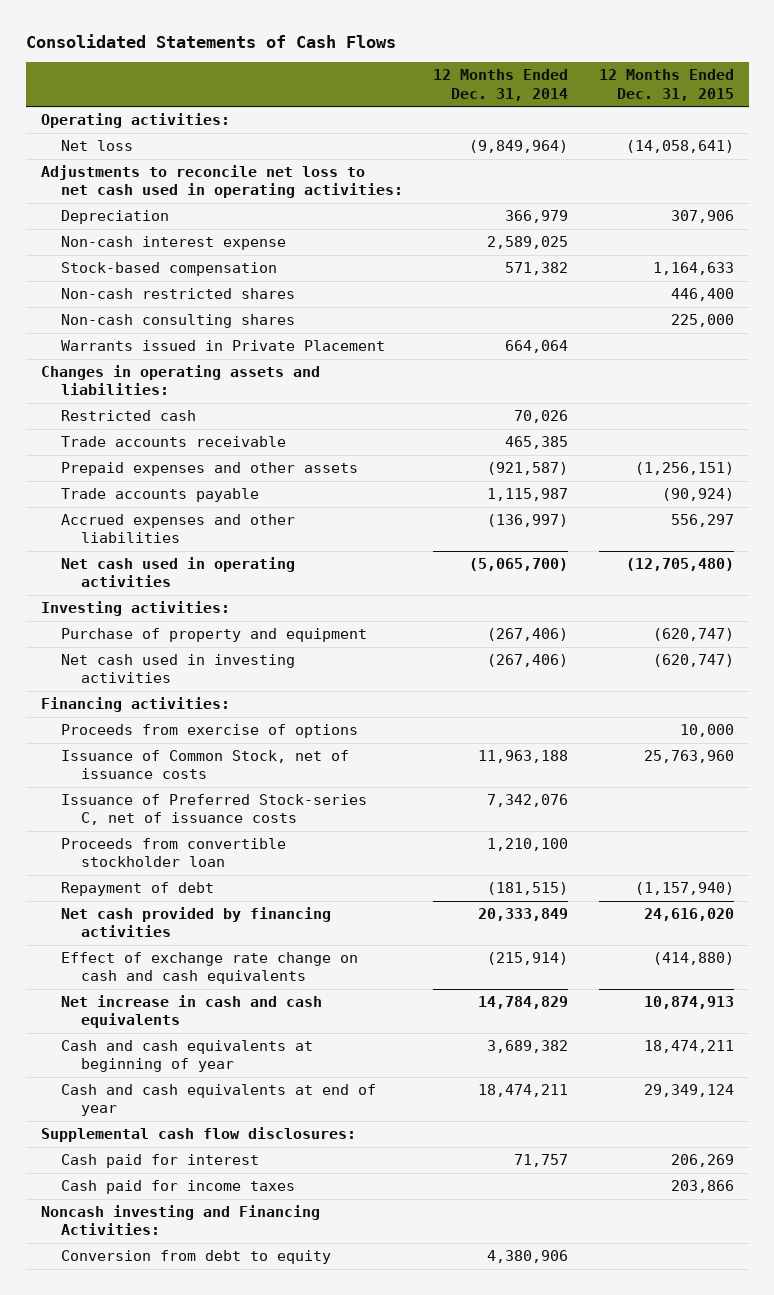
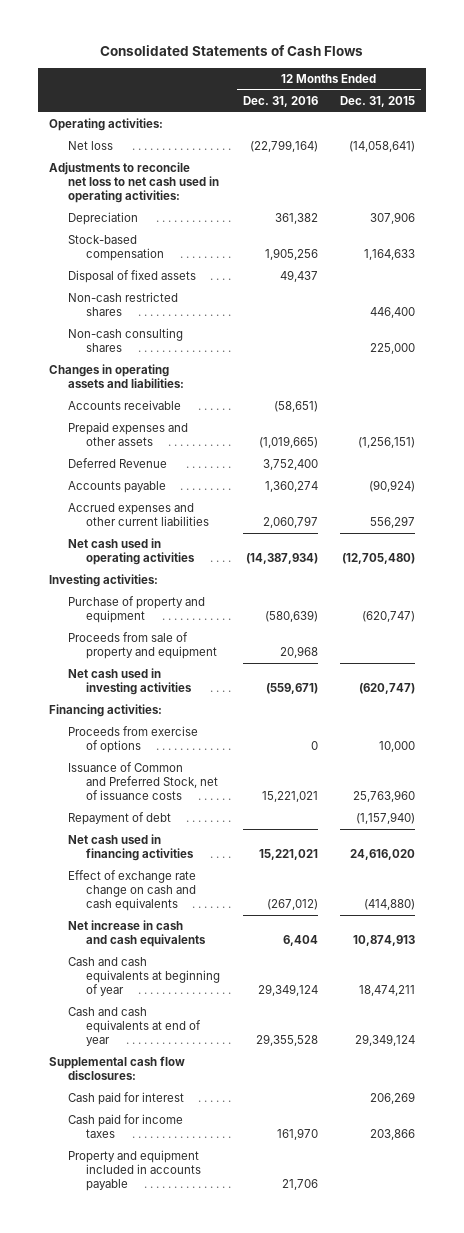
[433,69,569,101] 12 Months Ended Dec. 31, 2014 -> none
none -> [242,96,318,108] Dec. 31, 2016
[60,236,286,251] Non-cash interest expense -> none
none -> [67,270,196,284] Disposal of fixed assets
[60,340,385,352] Warrants issued in Private Placement -> none
[60,410,196,422] Restricted cash -> none
[60,436,286,448] Trade accounts receivable -> [67,400,181,411] Accounts receivable
none -> [67,458,167,469] Deferred Revenue
[60,488,259,503] Trade accounts payable -> [67,481,166,494] Accounts payable
[60,514,295,544] Accrued expenses and other liabilities -> [67,503,210,527] Accrued expenses and other current liabilities
none -> [67,632,218,660] Proceeds from sale of property and equipment
[60,794,367,826] Issuance of Preferred Stock-series C, net of issuance costs -> none
[60,838,286,868] Proceeds from convertible stockholder loan -> none
[60,750,349,780] Issuance of Common Stock, net of issuance costs -> [67,762,219,800] Issuance of Common and Preferred Stock, net of issuance costs
[60,907,331,938] Net cash provided by financing activities -> [67,834,195,862] Net cash used in financing activities
[40,1205,320,1236] Noncash investing and Financing Activities: -> none
[60,1250,331,1265] Conversion from debt to equity -> none
none -> [67,1150,202,1191] Property and equipment included in accounts payable

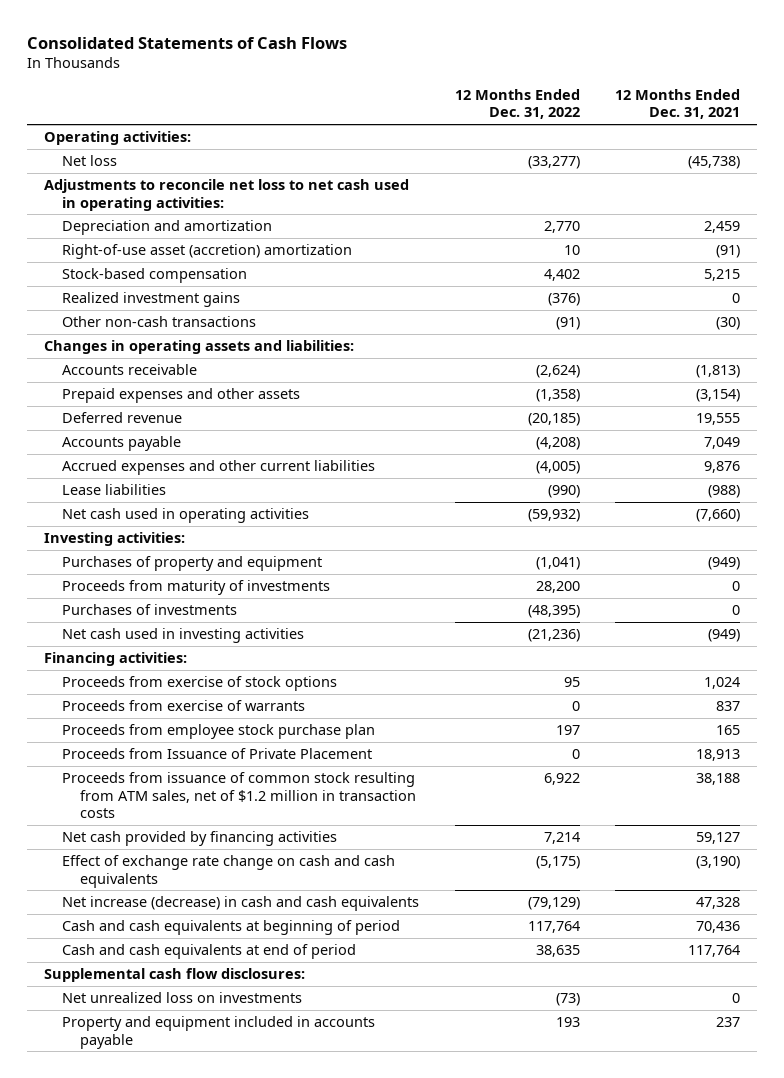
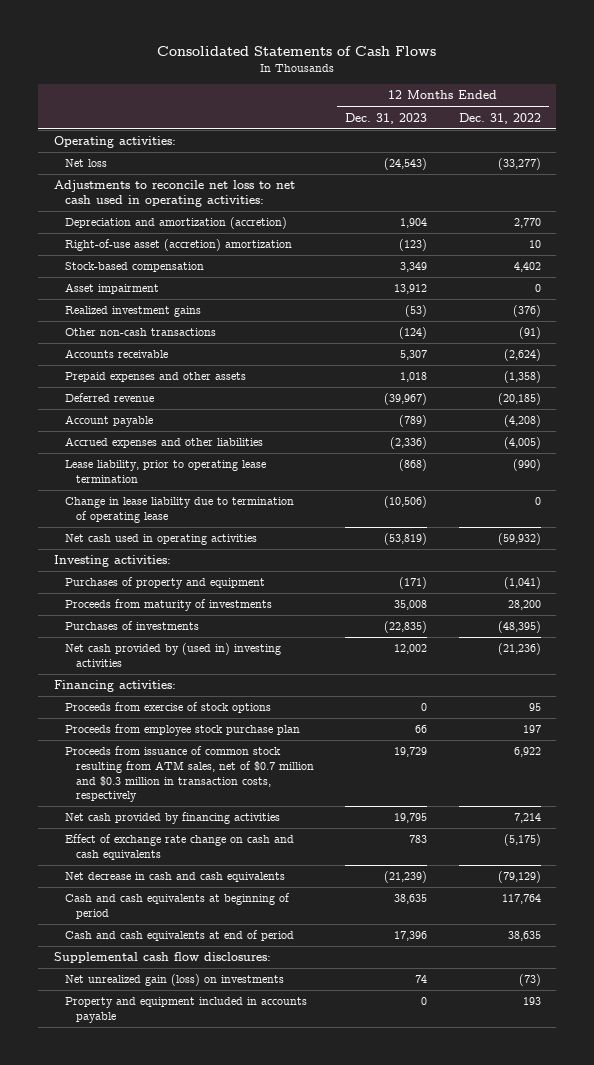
[614,89,740,120] 12 Months Ended Dec. 31, 2021 -> none
none -> [345,112,428,124] Dec. 31, 2023
[62,220,273,236] Depreciation and amortization -> [64,217,287,230] Depreciation and amortization (accretion)
none -> [64,283,159,295] Asset impairment
[44,340,355,355] Changes in operating assets and liabilities: -> none
[62,436,182,452] Accounts payable -> [64,415,153,428] Account payable
[62,460,376,476] Accrued expenses and other current liabilities -> [64,437,263,449] Accrued expenses and other liabilities
[62,484,167,496] Lease liabilities -> [64,460,266,483] Lease liability, prior to operating lease termination
none -> [64,497,294,523] Change in lease liability due to termination of operating lease
[62,628,305,644] Net cash used in investing activities -> [64,643,281,667] Net cash provided by (used in) investing activities
[62,700,306,712] Proceeds from exercise of warrants -> none
[62,748,373,760] Proceeds from Issuance of Private Placement -> none
[62,772,417,818] Proceeds from issuance of common stock resulting from ATM sales, net of $1.2 million in transaction costs -> [64,746,314,803] Proceeds from issuance of common stock resulting from ATM sales, net of $0.7 million and $0.3 million in transaction costs, respectively
[62,896,420,912] Net increase (decrease) in cash and cash equivalents -> [64,872,285,883] Net decrease in cash and cash equivalents
[62,992,303,1004] Net unrealized loss on investments -> [64,974,284,987] Net unrealized gain (loss) on investments

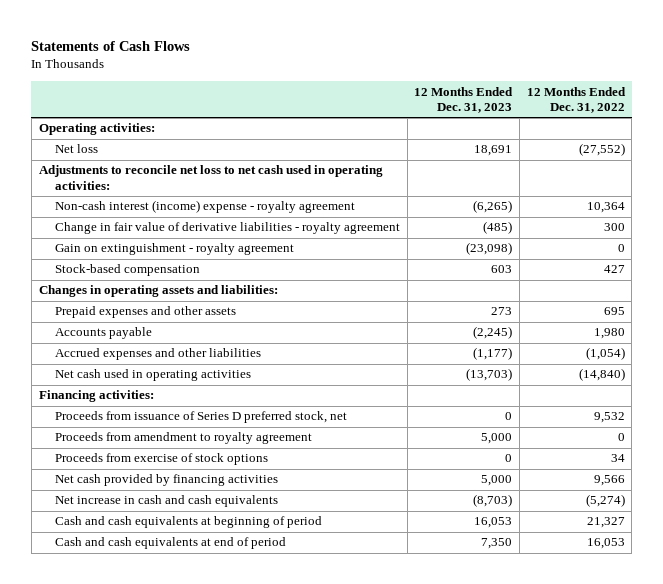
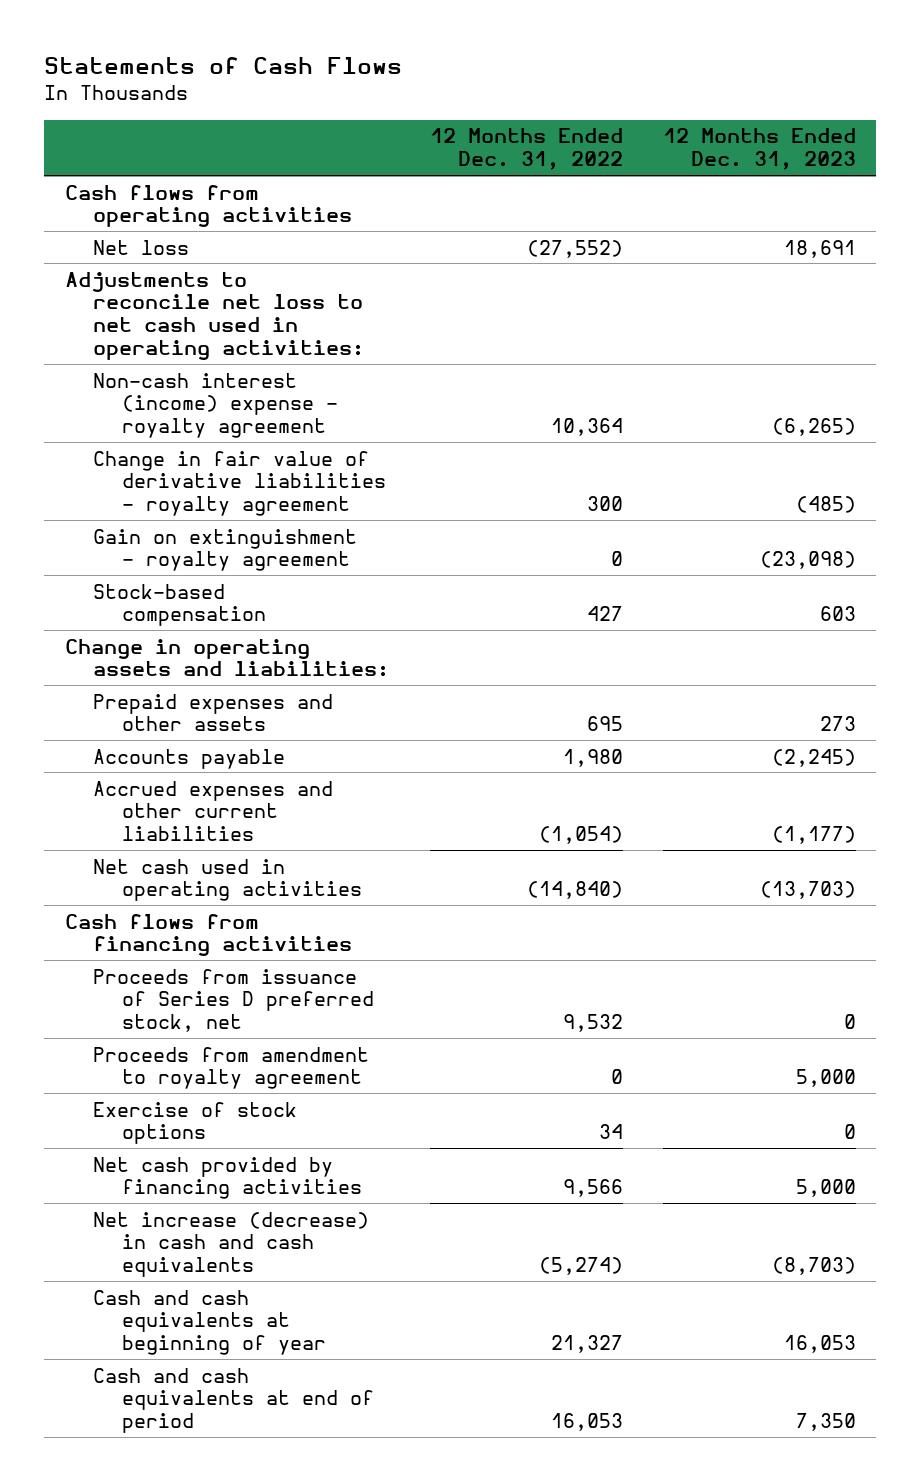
[38,123,155,136] Operating activities: -> [64,184,353,228] Cash flows from operating activities
[38,285,278,298] Changes in operating assets and liabilities: -> [64,638,390,678] Change in operating assets and liabilities:
[55,348,262,361] Accrued expenses and other liabilities -> [93,780,334,842] Accrued expenses and other current liabilities
[38,390,154,403] Financing activities: -> [64,913,353,957] Cash flows from financing activities
[55,453,269,466] Proceeds from exercise of stock options -> [93,1101,298,1145] Exercise of stock options
[55,495,279,508] Net increase in cash and cash equivalents -> [93,1211,370,1278] Net increase (decrease) in cash and cash equivalents
[55,516,323,529] Cash and cash equivalents at beginning of period -> [93,1289,327,1356] Cash and cash equivalents at beginning of year

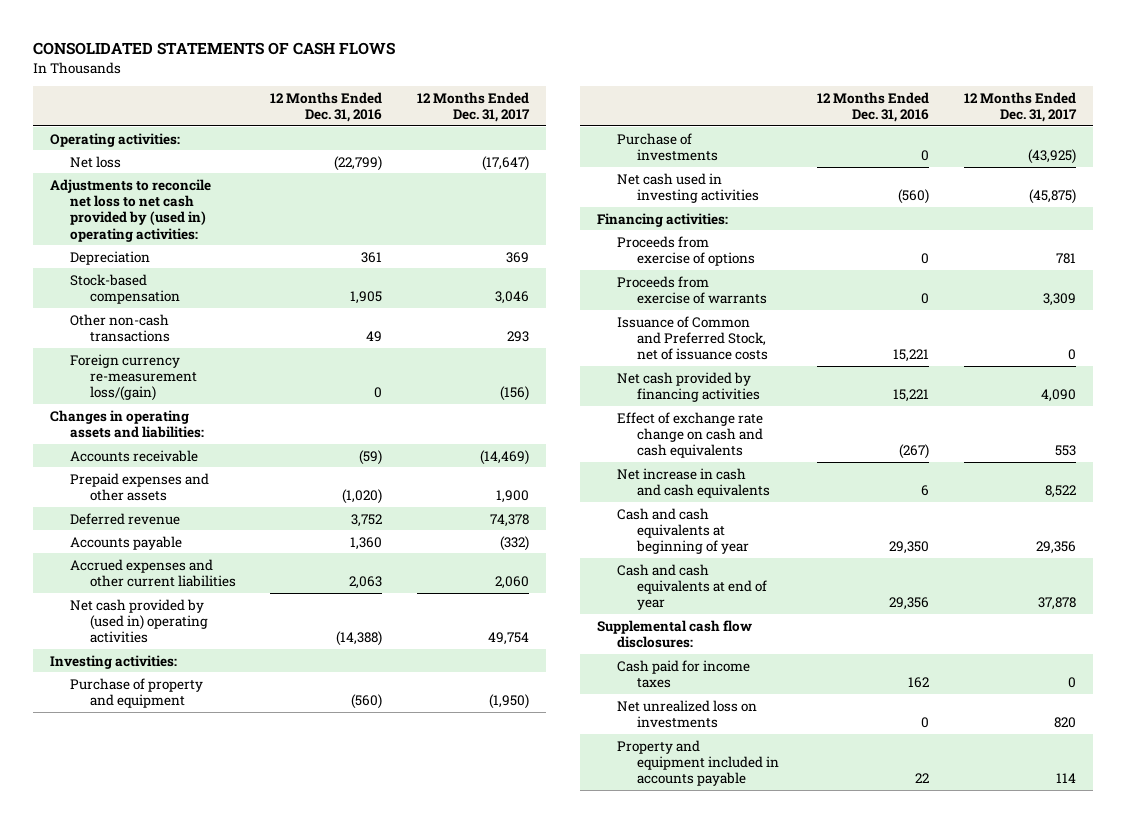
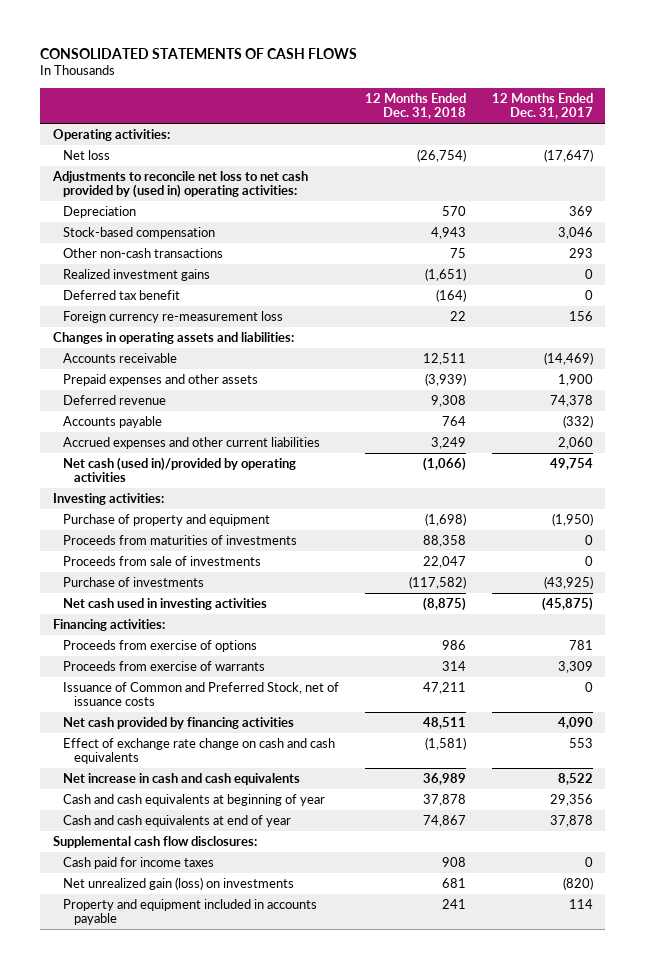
[270,91,383,123] 12 Months Ended Dec. 31, 2016 -> none
none -> [364,92,466,119] 12 Months Ended Dec. 31, 2018
none -> [63,269,211,282] Realized investment gains
none -> [63,290,181,301] Deferred tax benefit
[70,353,198,402] Foreign currency re-measurement loss/(gain) -> [63,311,284,324] Foreign currency re-measurement loss
[499,386,529,402] (156) -> [568,311,593,322] 156
[70,598,209,644] Net cash provided by (used in) operating activities -> [63,457,297,483] Net cash (used in)/provided by operating activities
none -> [63,535,298,546] Proceeds from maturities of investments
none -> [63,556,262,567] Proceeds from sale of investments
[617,699,758,728] Net unrealized loss on investments -> [63,877,295,891] Net unrealized gain (loss) on investments
[1053,716,1076,728] 820 -> [562,877,593,891] (820)

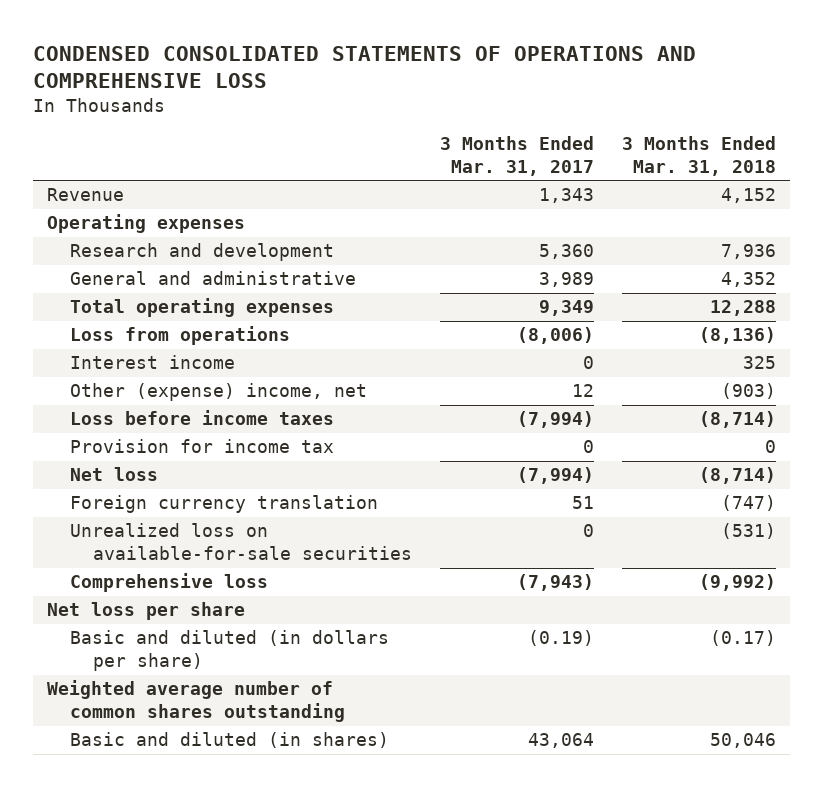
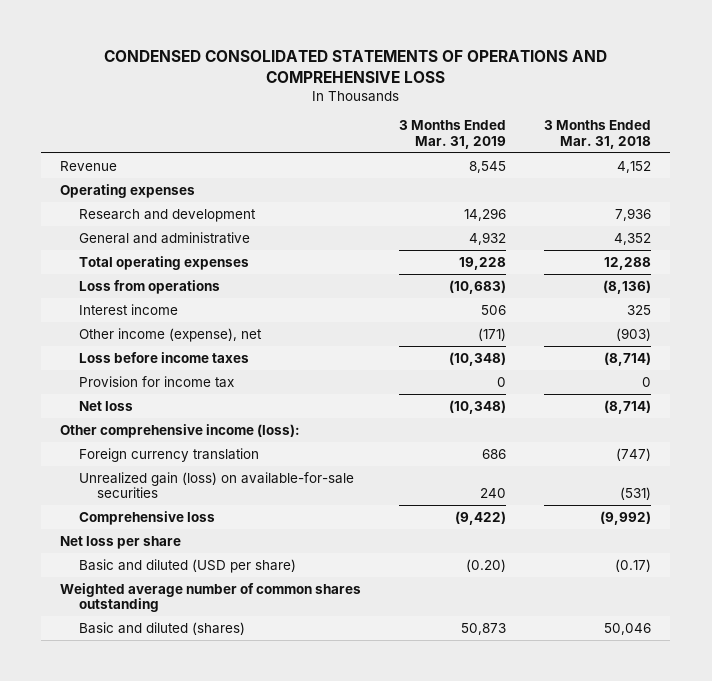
[439,135,594,176] 3 Months Ended Mar. 31, 2017 -> none
none -> [399,120,507,149] 3 Months Ended Mar. 31, 2019
[70,383,368,402] Other (expense) income, net -> [78,327,262,342] Other income (expense), net
none -> [60,423,301,438] Other comprehensive income (loss):
[70,523,413,561] Unrealized loss on available-for-sale securities -> [78,471,354,499] Unrealized gain (loss) on available-for-sale securities
[70,630,390,672] Basic and diluted (in dollars per share) -> [78,558,296,573] Basic and diluted (USD per share)
[70,732,390,749] Basic and diluted (in shares) -> [78,621,245,635] Basic and diluted (shares)

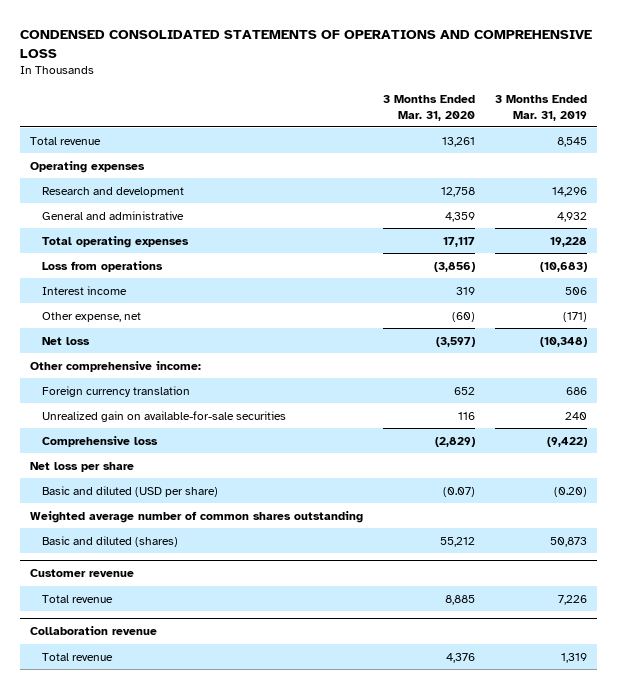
[544,120,652,149] 3 Months Ended Mar. 31, 2018 -> none
none -> [382,94,475,121] 3 Months Ended Mar. 31, 2020
[60,160,118,171] Revenue -> [30,136,102,145] Total revenue
[78,351,249,363] Loss before income taxes -> none
[78,375,234,388] Provision for income tax -> none
[78,327,262,342] Other income (expense), net -> [41,311,141,322] Other expense, net
[60,423,301,438] Other comprehensive income (loss): -> [30,360,202,372] Other comprehensive income:
[78,471,354,499] Unrealized gain (loss) on available-for-sale securities -> [41,410,286,422] Unrealized gain on available-for-sale securities
none -> [30,569,135,578] Customer revenue
none -> [41,594,113,603] Total revenue
none -> [30,626,158,636] Collaboration revenue
none -> [41,652,113,661] Total revenue

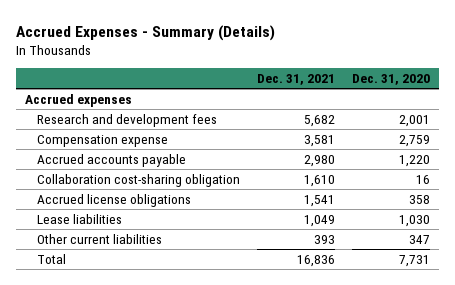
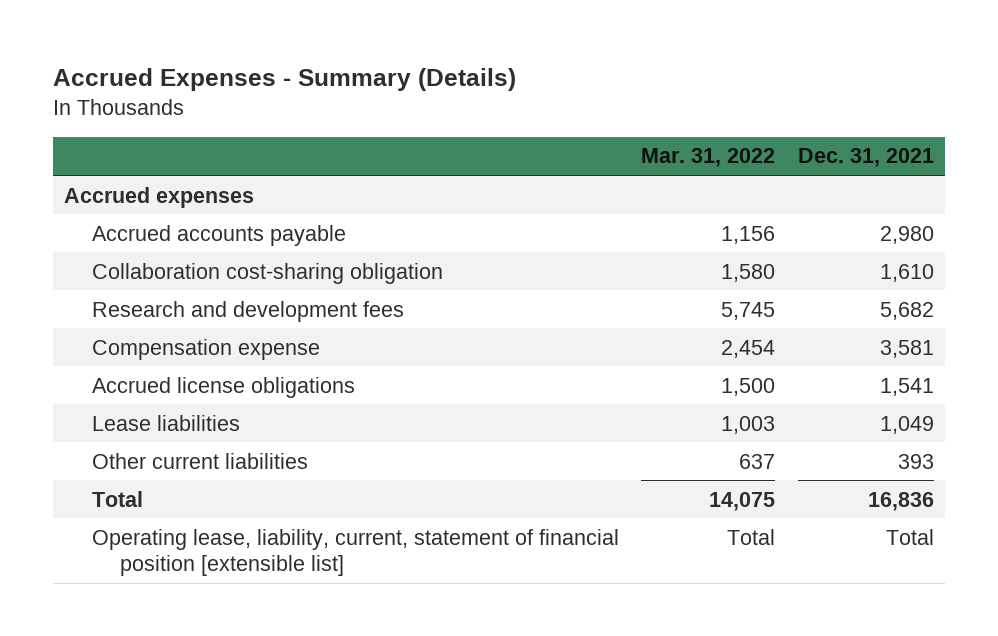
[352,73,431,85] Dec. 31, 2020 -> none
none -> [641,148,776,168] Mar. 31, 2022
[36,113,217,127] Research and development fees -> [92,300,405,322] Research and development fees
[36,134,168,147] Compensation expense -> [92,338,321,360] Compensation expense
none -> [92,528,620,577] Operating lease, liability, current, statement of financial position [extensible list]

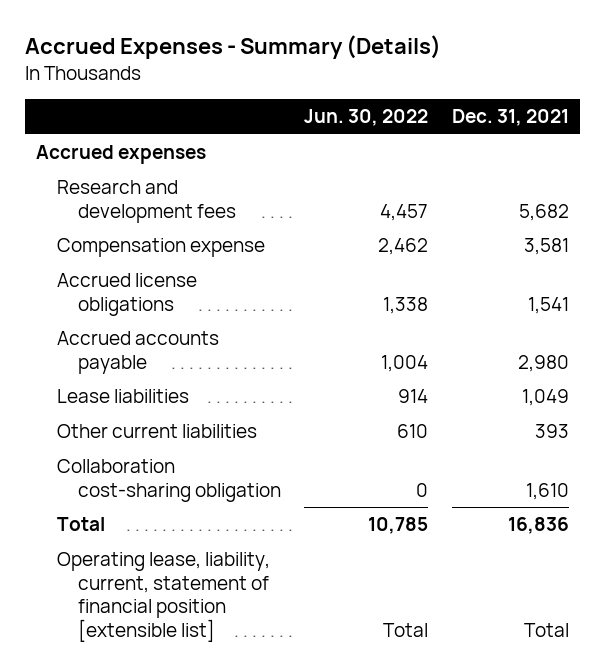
[641,148,776,168] Mar. 31, 2022 -> none
none -> [304,109,429,127] Jun. 30, 2022
[92,224,347,246] Accrued accounts payable -> [57,331,220,374] Accrued accounts payable
[92,262,444,284] Collaboration cost-sharing obligation -> [57,459,282,502] Collaboration cost-sharing obligation

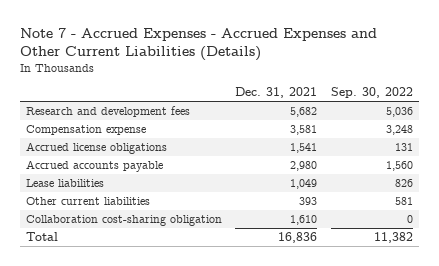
[24,35,441,60] Accrued Expenses - Summary (Details) -> [19,27,377,61] Note 7 - Accrued Expenses - Accrued Expenses and Other Current Liabilities (Details)
[304,109,429,127] Jun. 30, 2022 -> none
none -> [330,87,413,99] Sep. 30, 2022
[36,145,207,165] Accrued expenses -> none
[57,552,271,642] Operating lease, liability, current, statement of financial position [extensible list] -> none

